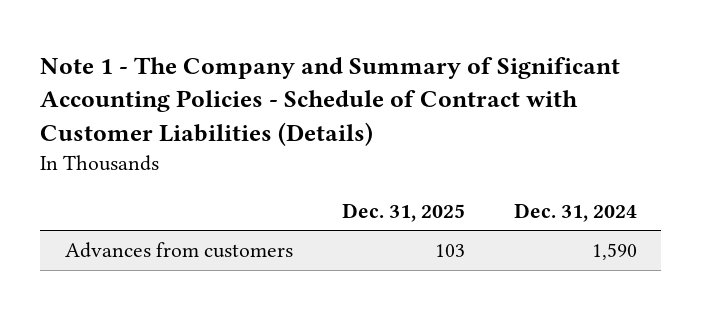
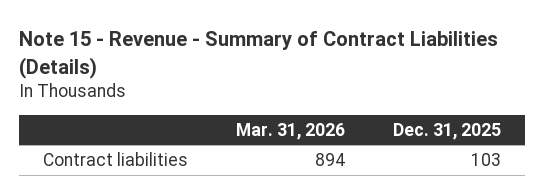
[40,56,621,146] Note 1 - The Company and Summary of Significant Accounting Policies - Schedule of Contract with Customer Liabilities (Details) -> [19,31,499,79] Note 15 - Revenue - Summary of Contract Liabilities (Details)
[513,202,637,222] Dec. 31, 2024 -> none
none -> [236,122,346,140] Mar. 31, 2026
[64,242,293,259] Advances from customers -> [43,151,189,166] Contract liabilities

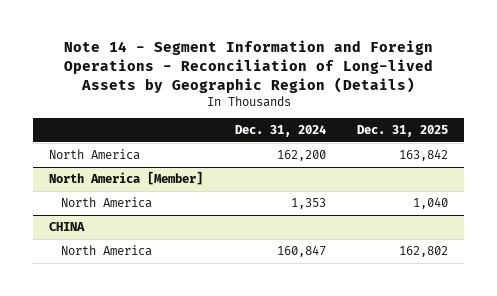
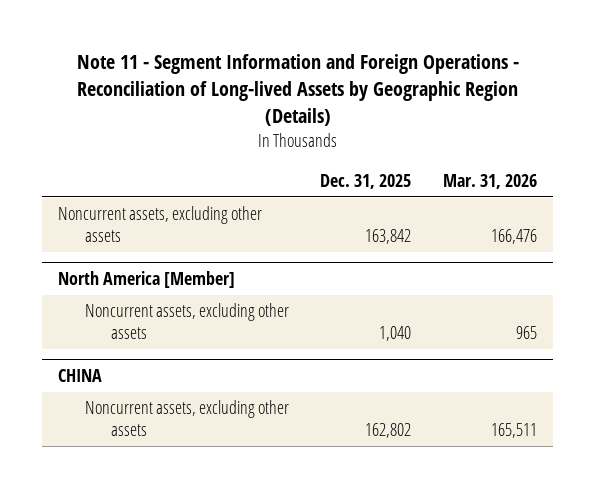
[63,40,433,93] Note 14 - Segment Information and Foreign Operations - Reconciliation of Long-lived Assets by Geographic Region (Details) -> [76,54,519,127] Note 11 - Segment Information and Foreign Operations - Reconciliation of Long-lived Assets by Geographic Region (Details)
[234,125,326,138] Dec. 31, 2024 -> none
none -> [443,173,538,189] Mar. 31, 2026
[48,149,140,161] North America -> [57,206,262,242] Noncurrent assets, excluding other assets
[60,197,152,209] North America -> [84,303,289,339] Noncurrent assets, excluding other assets
[60,245,152,257] North America -> [84,400,289,436] Noncurrent assets, excluding other assets

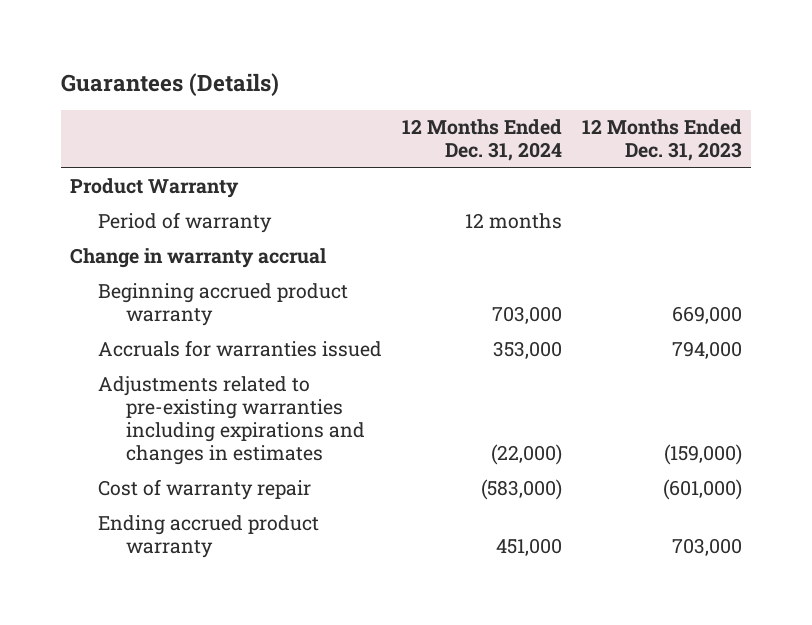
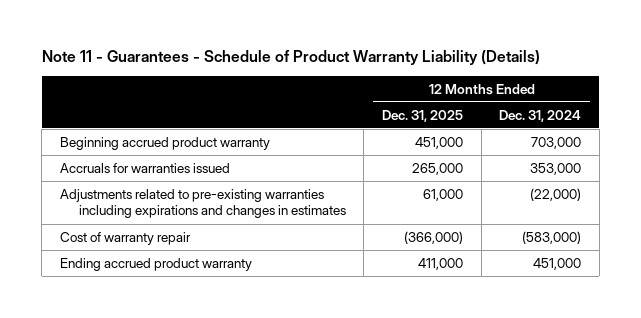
[60,72,279,96] Guarantees (Details) -> [41,50,540,66] Note 11 - Guarantees - Schedule of Product Warranty Liability (Details)
[581,119,742,162] 12 Months Ended Dec. 31, 2023 -> none
none -> [382,109,464,122] Dec. 31, 2025
[70,178,240,199] Product Warranty -> none
[97,212,272,234] Period of warranty -> none
[70,248,327,269] Change in warranty accrual -> none

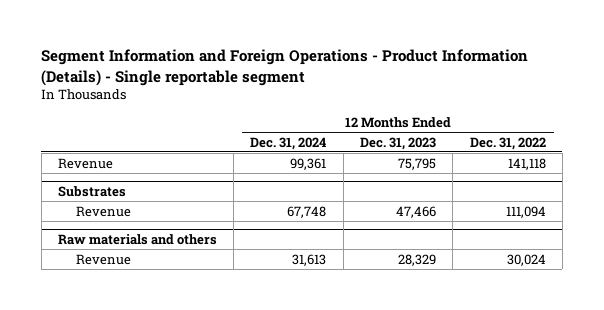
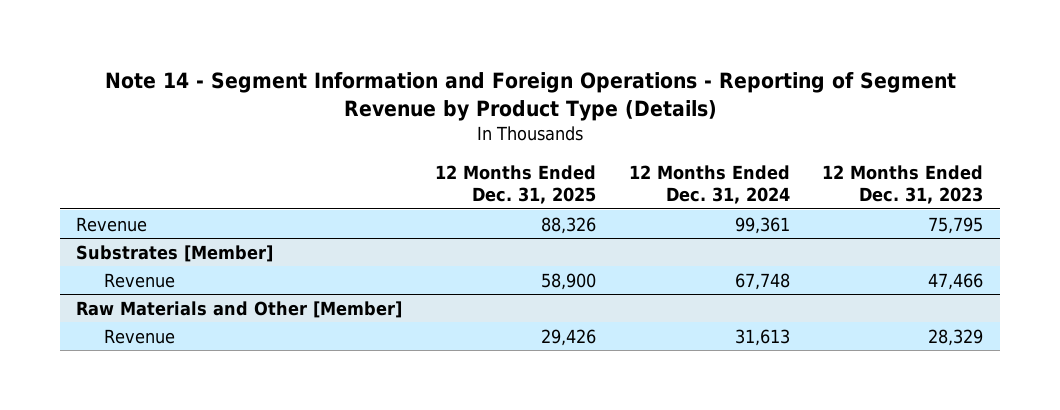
[41,49,529,86] Segment Information and Foreign Operations - Product Information (Details) - Single reportable segment -> [104,72,956,121] Note 14 - Segment Information and Foreign Operations - Reporting of Segment Revenue by Product Type (Details)
[469,136,546,150] Dec. 31, 2022 -> none
none -> [435,164,597,205] 12 Months Ended Dec. 31, 2025
[57,185,126,197] Substrates -> [76,244,274,262] Substrates [Member]
[57,233,217,245] Raw materials and others -> [76,300,403,318] Raw Materials and Other [Member]

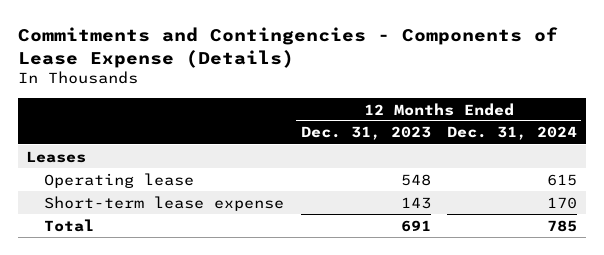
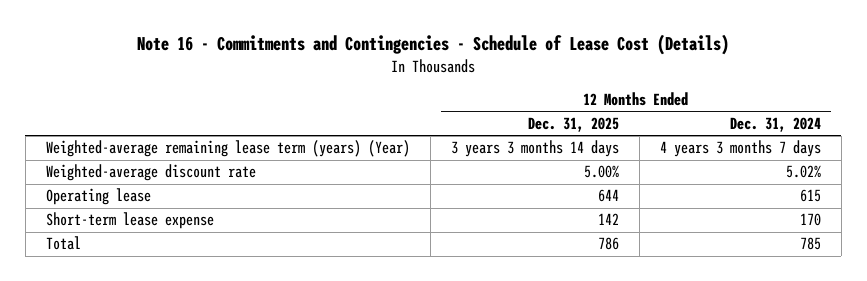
[18,26,559,68] Commitments and Contingencies - Components of Lease Expense (Details) -> [137,34,730,56] Note 16 - Commitments and Contingencies - Schedule of Lease Cost (Details)
[300,126,431,141] Dec. 31, 2023 -> none
none -> [527,116,619,132] Dec. 31, 2025
[26,150,87,163] Leases -> none
none -> [45,140,410,158] Weighted-average remaining lease term (years) (Year)
none -> [45,164,256,182] Weighted-average discount rate

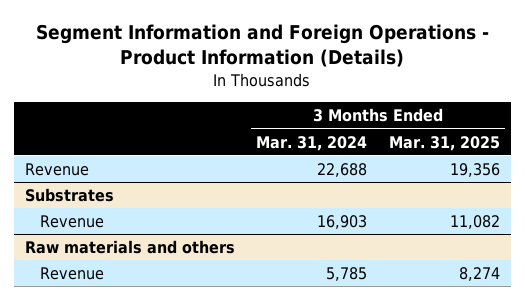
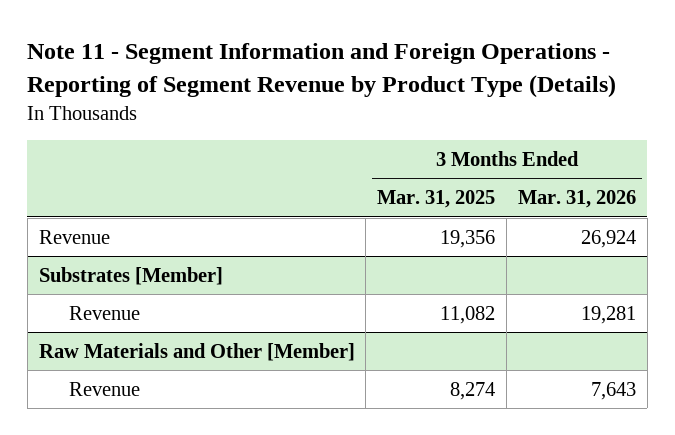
[36,23,490,68] Segment Information and Foreign Operations - Product Information (Details) -> [27,43,617,98] Note 11 - Segment Information and Foreign Operations - Reporting of Segment Revenue by Product Type (Details)
[256,135,368,151] Mar. 31, 2024 -> none
none -> [517,190,636,209] Mar. 31, 2026
[24,188,114,203] Substrates -> [38,266,223,285] Substrates [Member]
[24,240,235,255] Raw materials and others -> [38,342,355,361] Raw Materials and Other [Member]

